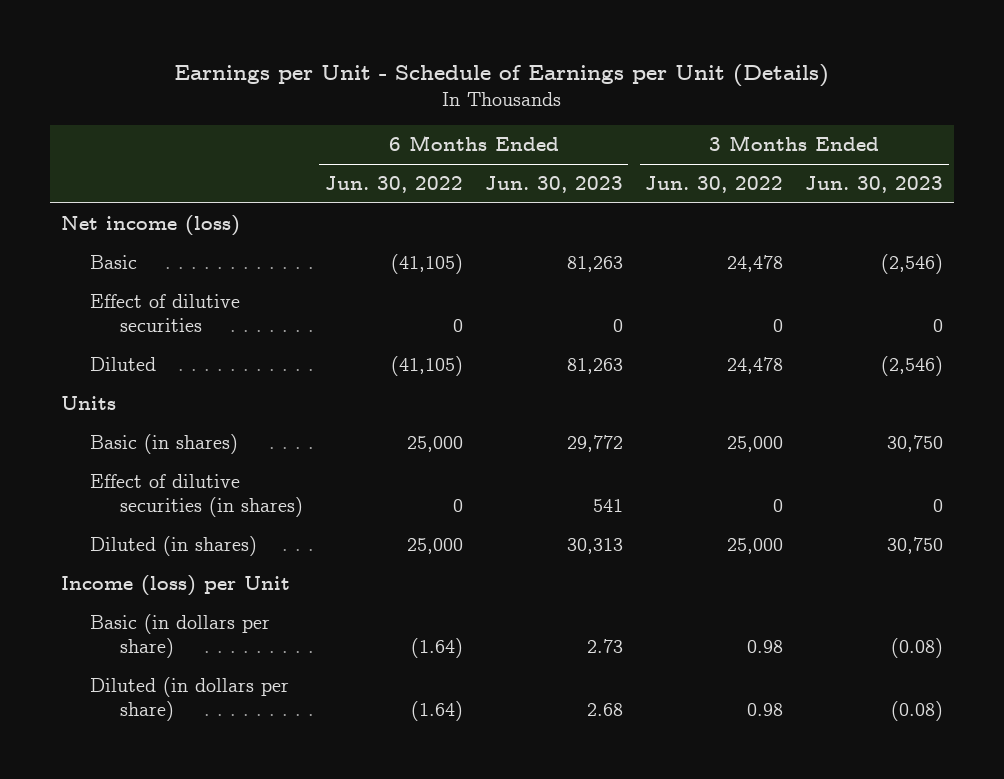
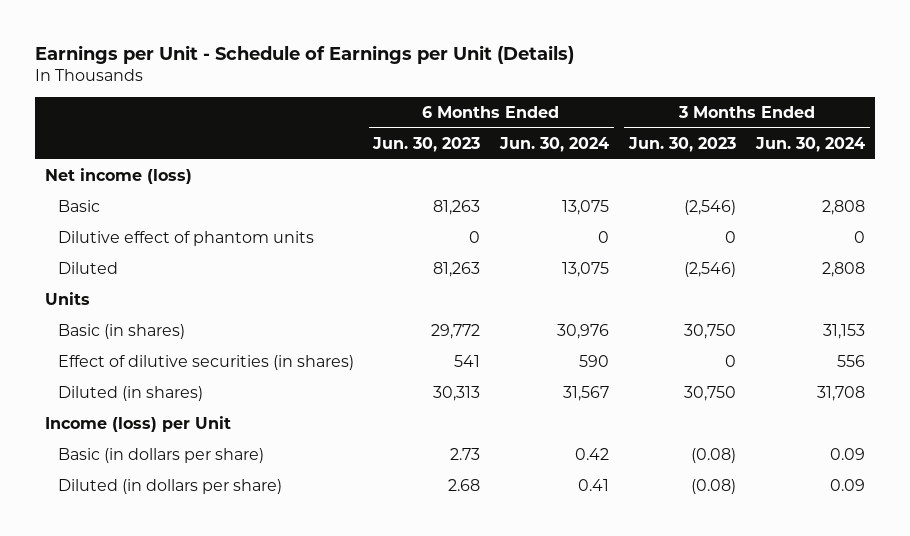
[324,176,463,194] Jun. 30, 2022 -> none
[645,176,784,194] Jun. 30, 2022 -> none
none -> [499,136,610,152] Jun. 30, 2024
none -> [754,136,865,152] Jun. 30, 2024
[90,294,241,333] Effect of dilutive securities -> [57,231,314,247] Dilutive effect of phantom units

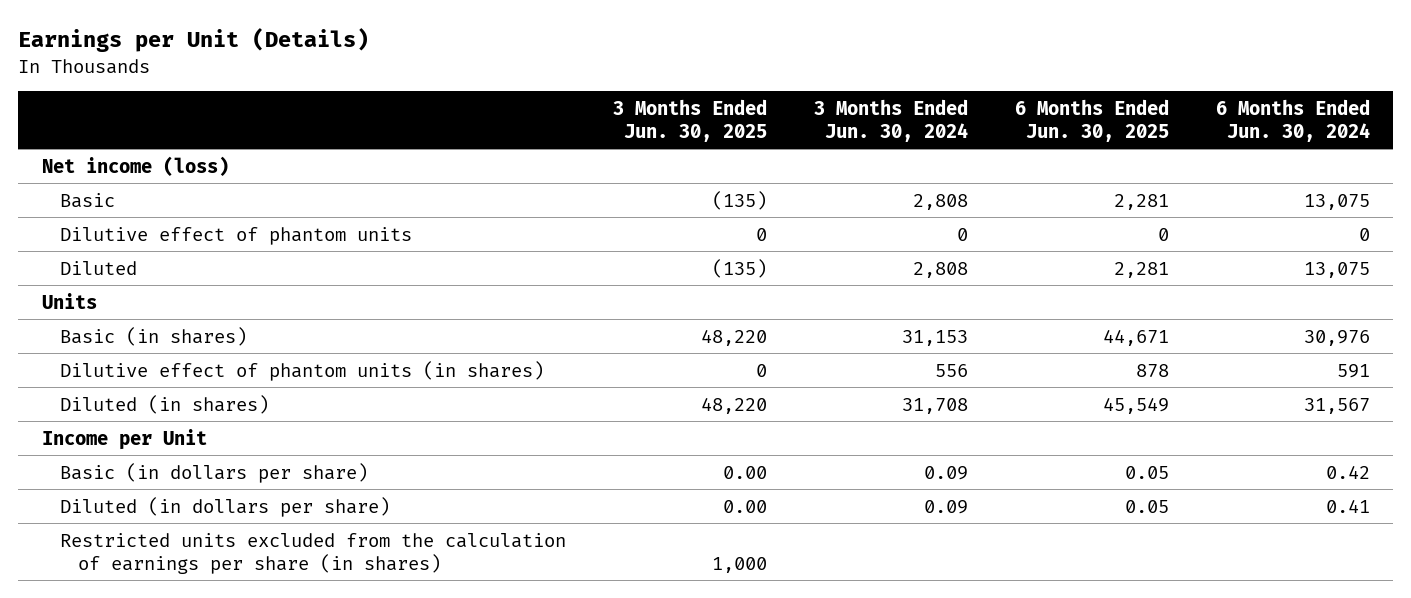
[35,44,575,64] Earnings per Unit - Schedule of Earnings per Unit (Details) -> [18,28,370,53] Earnings per Unit (Details)
[372,136,481,152] Jun. 30, 2023 -> none
[628,136,737,152] Jun. 30, 2023 -> none
none -> [612,98,767,142] 3 Months Ended Jun. 30, 2025
none -> [1014,98,1169,142] 6 Months Ended Jun. 30, 2025
[57,355,354,371] Effect of dilutive securities (in shares) -> [60,360,545,381] Dilutive effect of phantom units (in shares)
[579,355,610,368] 590 -> [1336,363,1370,378] 591
[44,416,231,433] Income (loss) per Unit -> [41,428,207,450] Income per Unit
none -> [60,532,567,574] Restricted units excluded from the calculation of earnings per share (in shares)

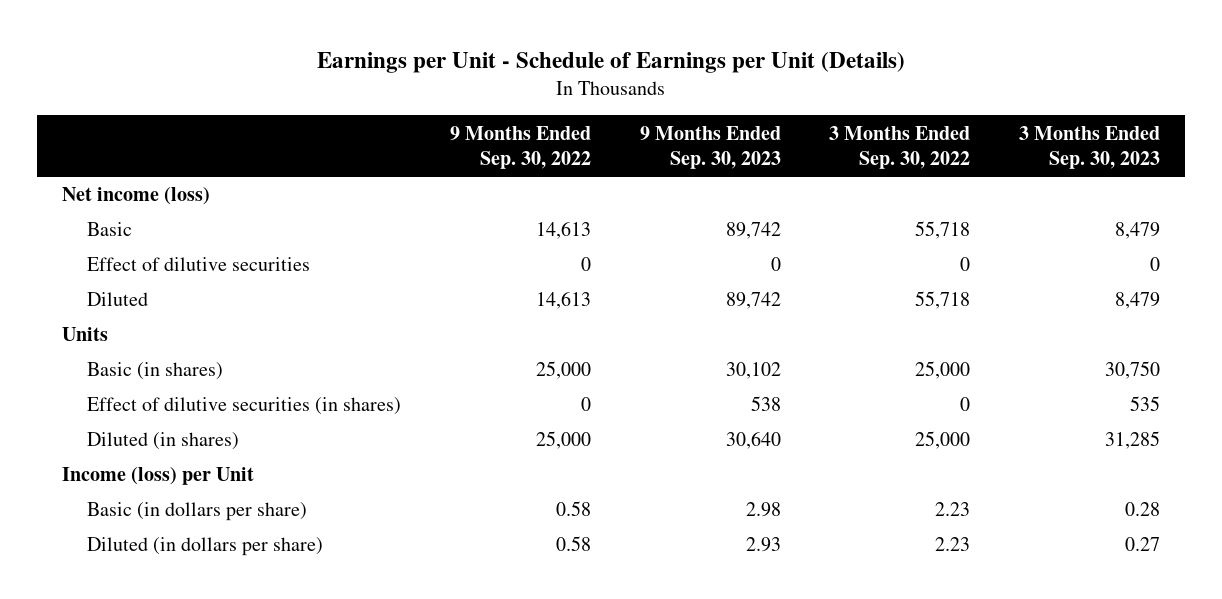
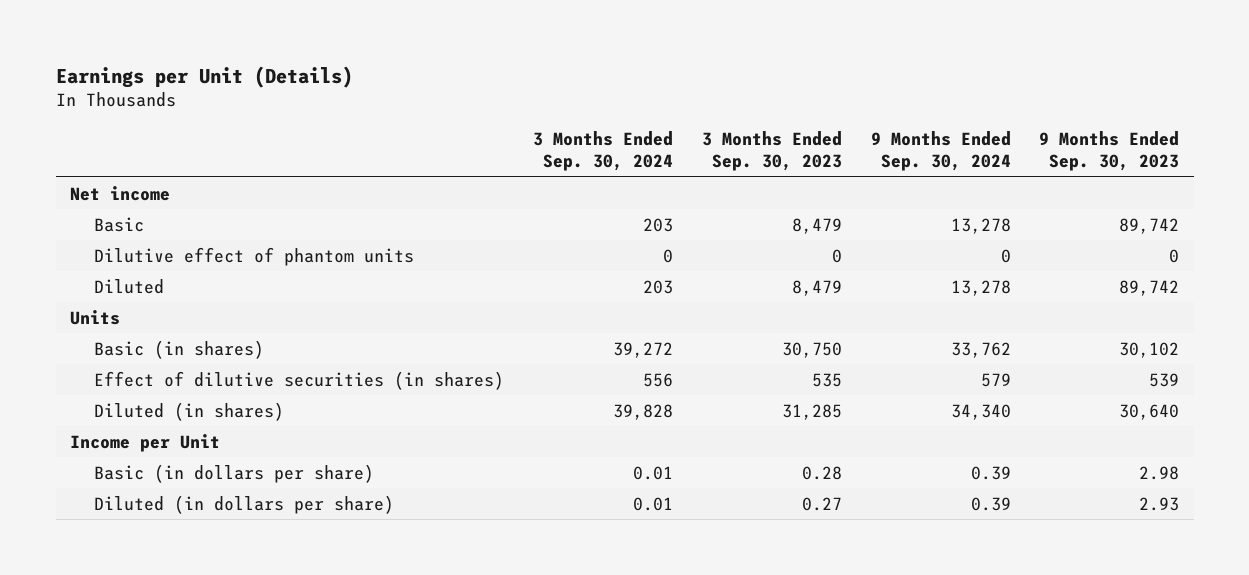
[316,52,905,74] Earnings per Unit - Schedule of Earnings per Unit (Details) -> [55,65,353,88] Earnings per Unit (Details)
[449,125,591,170] 9 Months Ended Sep. 30, 2022 -> none
[829,125,971,170] 3 Months Ended Sep. 30, 2022 -> none
none -> [532,131,673,172] 3 Months Ended Sep. 30, 2024
none -> [870,131,1011,172] 9 Months Ended Sep. 30, 2024
[61,187,210,206] Net income (loss) -> [70,185,171,201] Net income
[87,257,311,272] Effect of dilutive securities -> [94,246,415,266] Dilutive effect of phantom units
[750,396,781,412] 538 -> [1149,372,1180,387] 539
[61,467,254,486] Income (loss) per Unit -> [70,433,221,452] Income per Unit

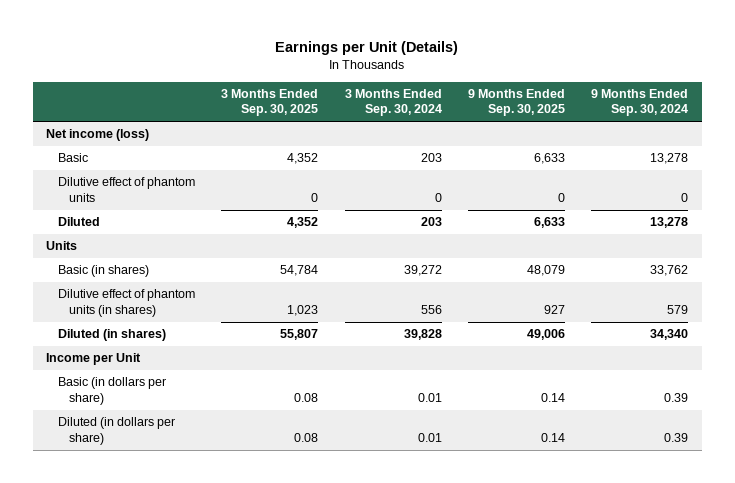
[701,131,842,172] 3 Months Ended Sep. 30, 2023 -> none
[1039,131,1180,172] 9 Months Ended Sep. 30, 2023 -> none
none -> [221,89,319,117] 3 Months Ended Sep. 30, 2025
none -> [467,89,565,117] 9 Months Ended Sep. 30, 2025
[70,185,171,201] Net income -> [46,129,150,142] Net income (loss)
[94,370,505,390] Effect of dilutive securities (in shares) -> [57,289,195,317] Dilutive effect of phantom units (in shares)

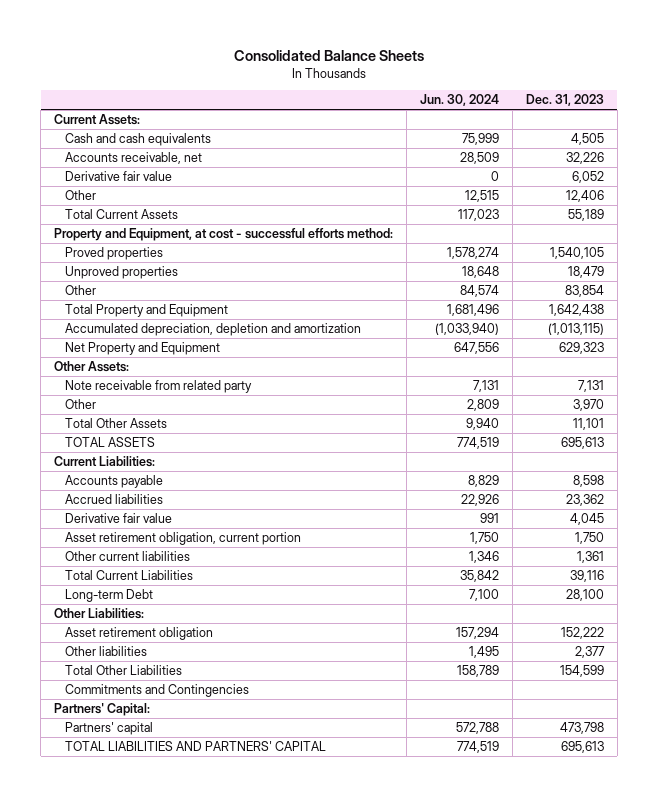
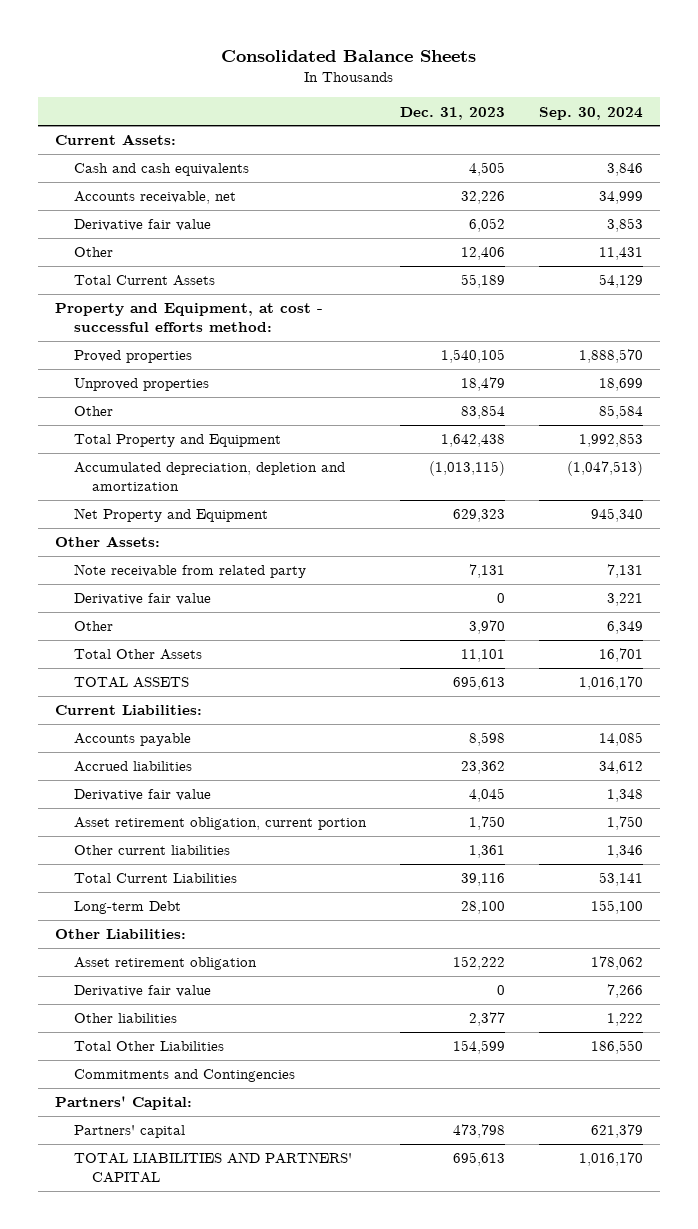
[420,94,500,107] Jun. 30, 2024 -> none
none -> [539,106,644,120] Sep. 30, 2024
none -> [73,593,211,606] Derivative fair value
none -> [73,985,211,998] Derivative fair value

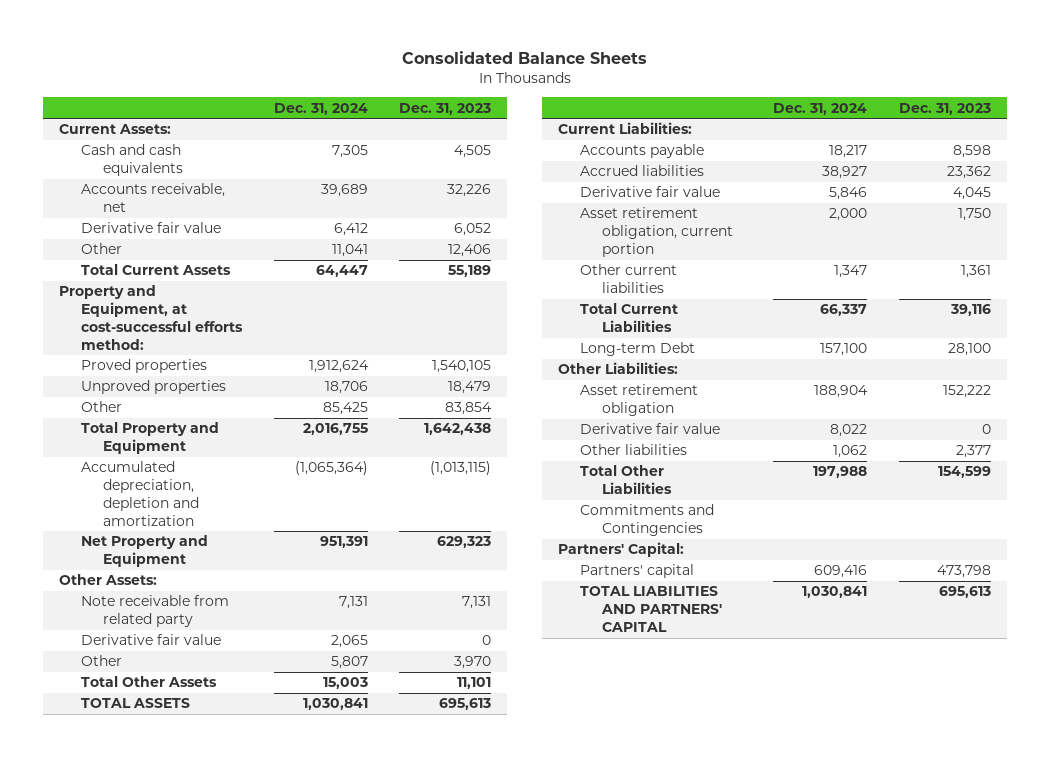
[539,106,644,120] Sep. 30, 2024 -> none
none -> [273,102,368,115] Dec. 31, 2024
[55,303,324,333] Property and Equipment, at cost - successful efforts method: -> [58,285,243,350] Property and Equipment, at cost-successful efforts method:

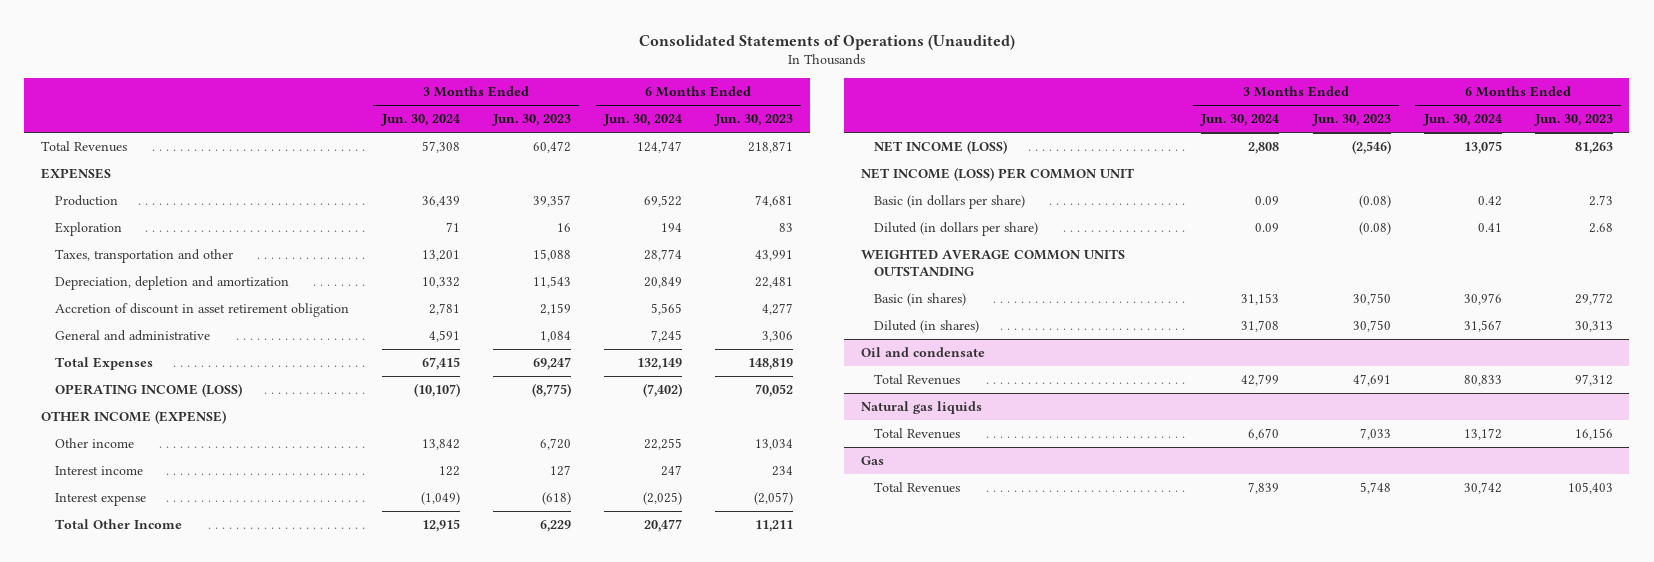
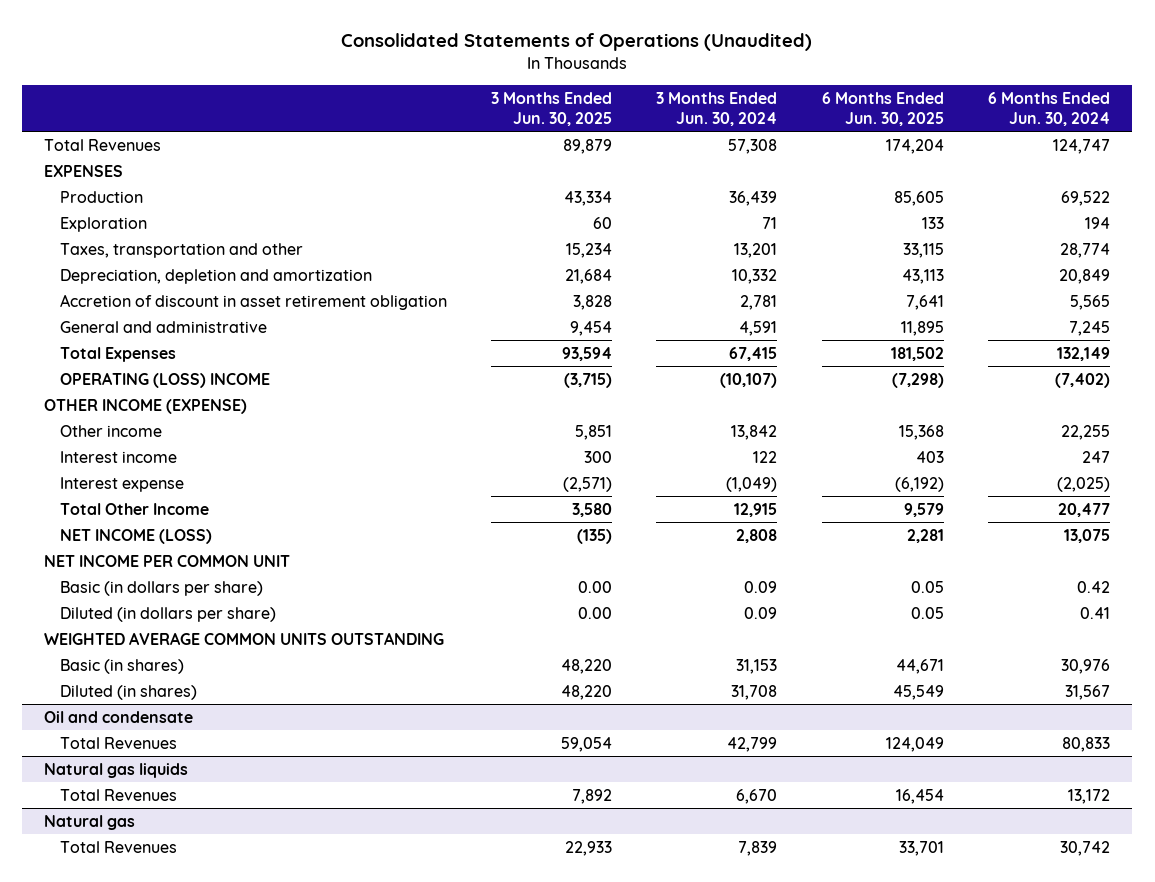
[491,114,571,127] Jun. 30, 2023 -> none
[713,114,793,127] Jun. 30, 2023 -> none
none -> [491,91,613,126] 3 Months Ended Jun. 30, 2025
none -> [821,91,944,126] 6 Months Ended Jun. 30, 2025
[54,382,242,397] OPERATING INCOME (LOSS) -> [59,371,270,388] OPERATING (LOSS) INCOME
[860,166,1135,181] NET INCOME (LOSS) PER COMMON UNIT -> [44,554,291,567] NET INCOME PER COMMON UNIT
[860,455,884,465] Gas -> [44,814,136,830] Natural gas

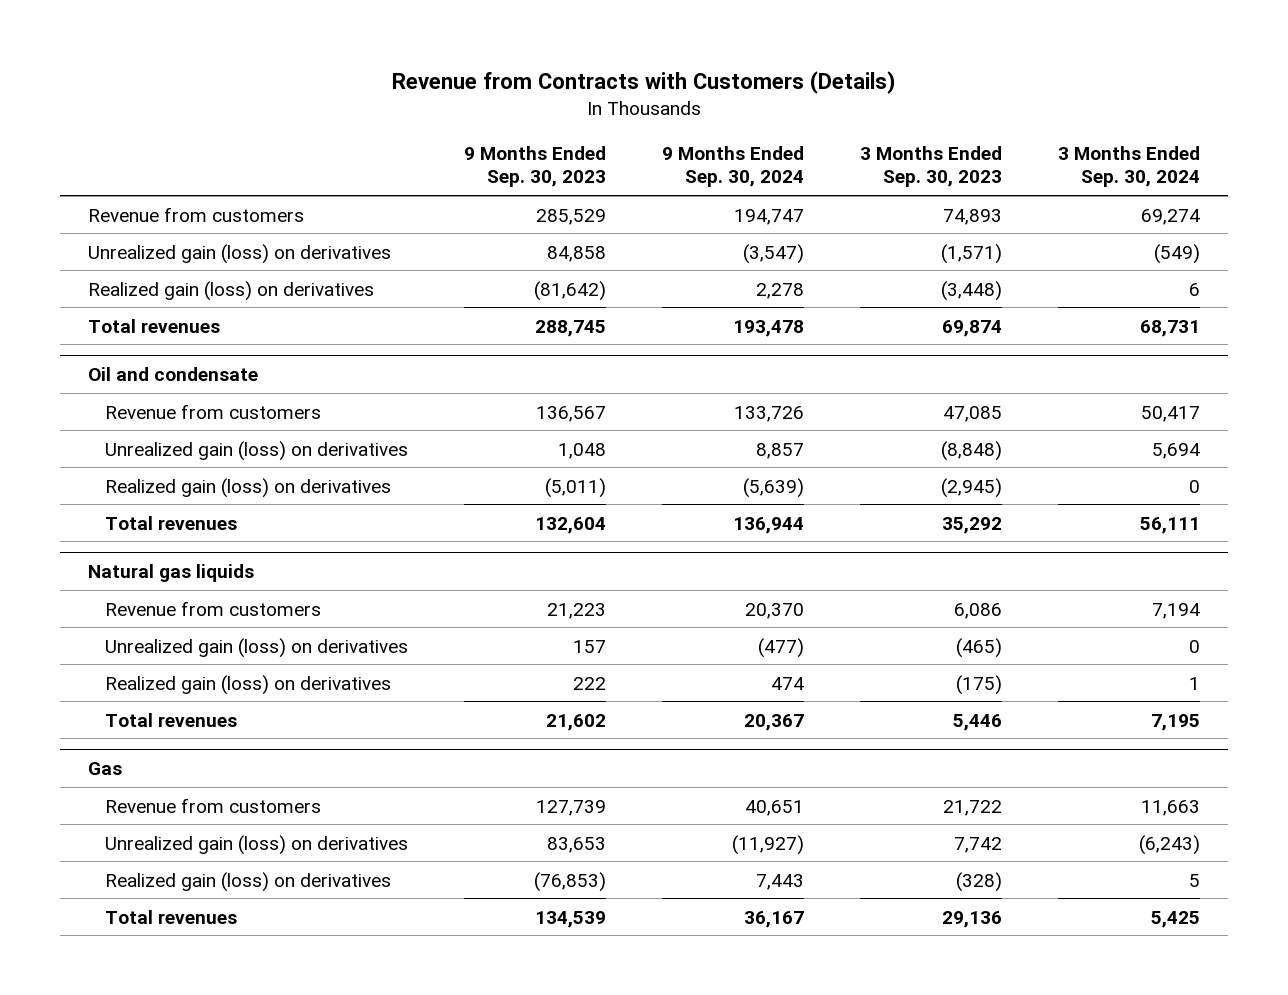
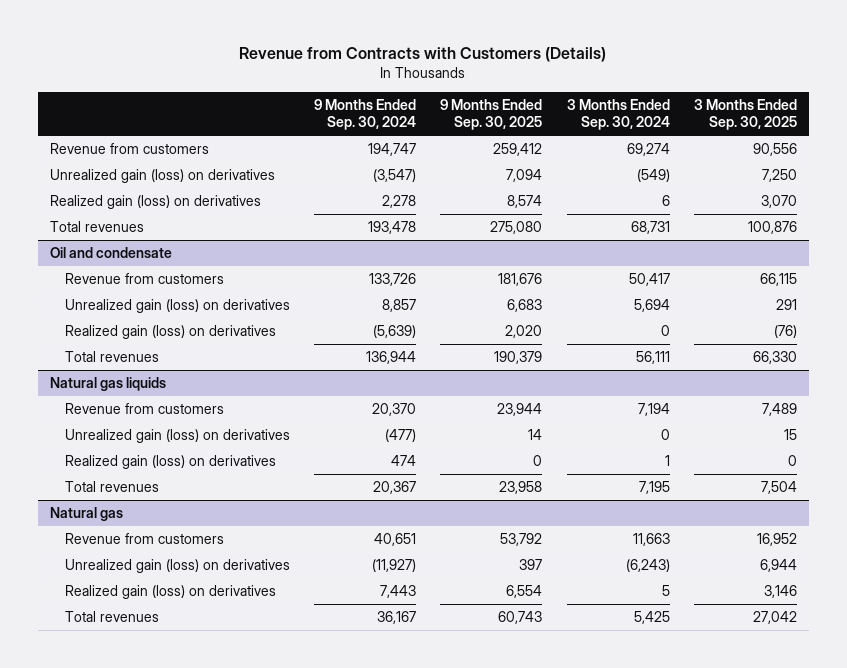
[464,146,607,188] 9 Months Ended Sep. 30, 2023 -> none
[860,146,1003,188] 3 Months Ended Sep. 30, 2023 -> none
none -> [440,99,543,131] 9 Months Ended Sep. 30, 2025
none -> [694,99,798,131] 3 Months Ended Sep. 30, 2025
[87,762,122,776] Gas -> [49,507,123,522] Natural gas

